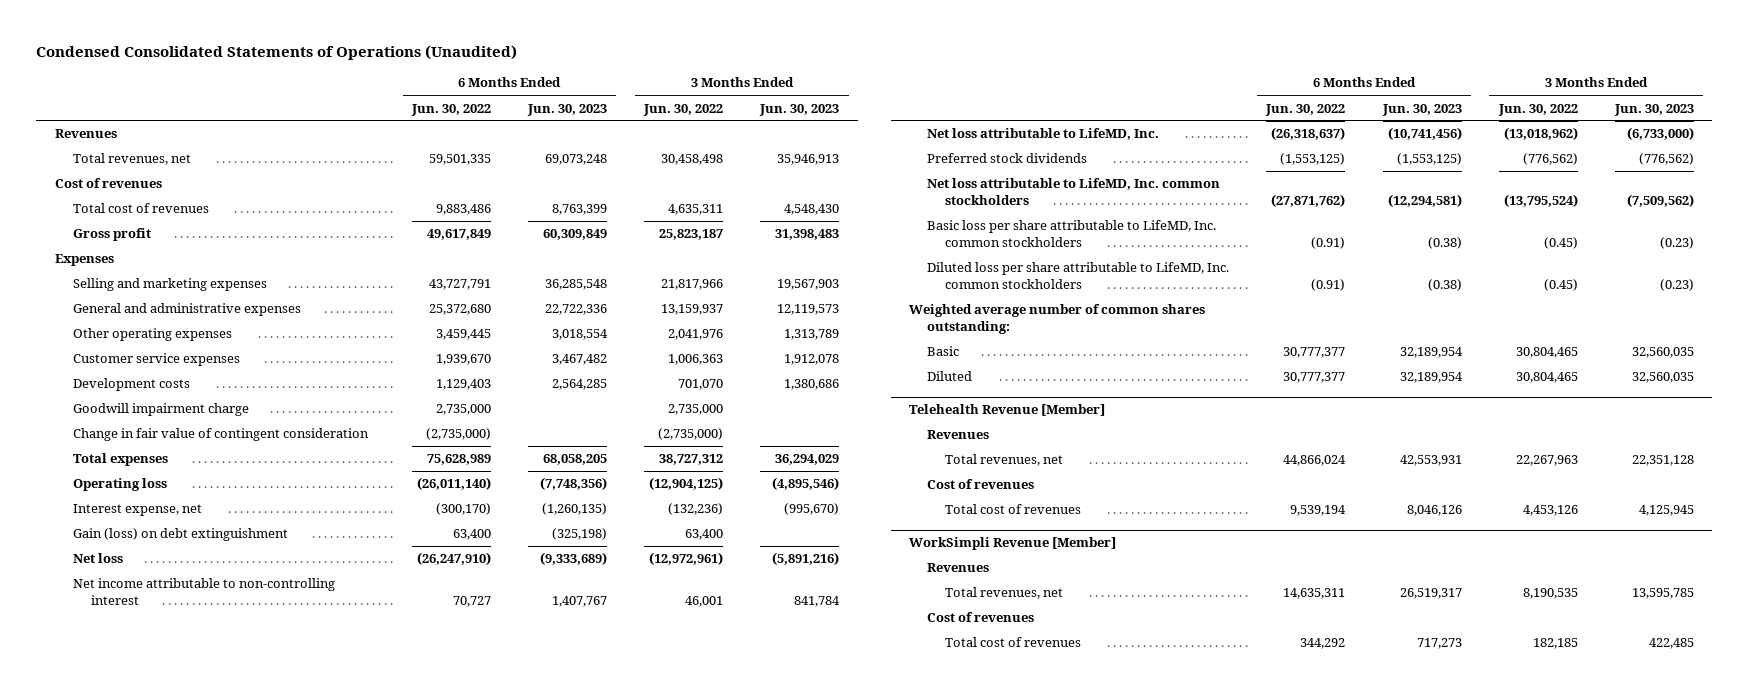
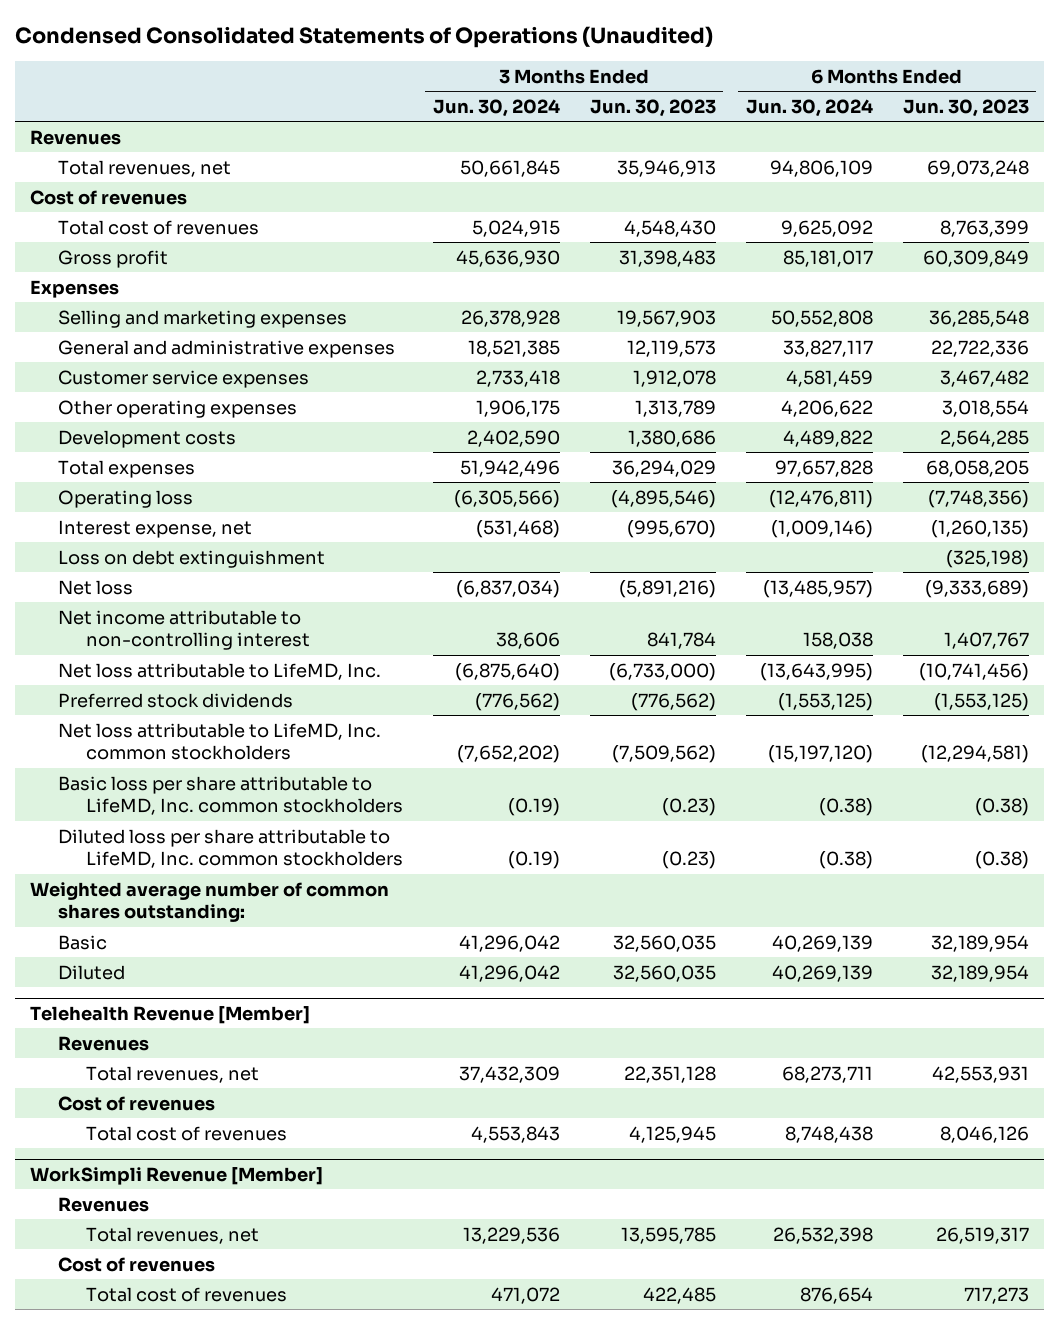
[410,103,491,116] Jun. 30, 2022 -> none
[643,103,724,116] Jun. 30, 2022 -> none
none -> [432,98,560,117] Jun. 30, 2024
none -> [745,98,873,117] Jun. 30, 2024
[72,328,232,342] Other operating expenses -> [57,399,297,418] Other operating expenses
[72,403,249,417] Goodwill impairment charge -> none
[72,428,369,442] Change in fair value of contingent consideration -> none
[72,528,288,542] Gain (loss) on debt extinguishment -> [57,549,325,568] Loss on debt extinguishment

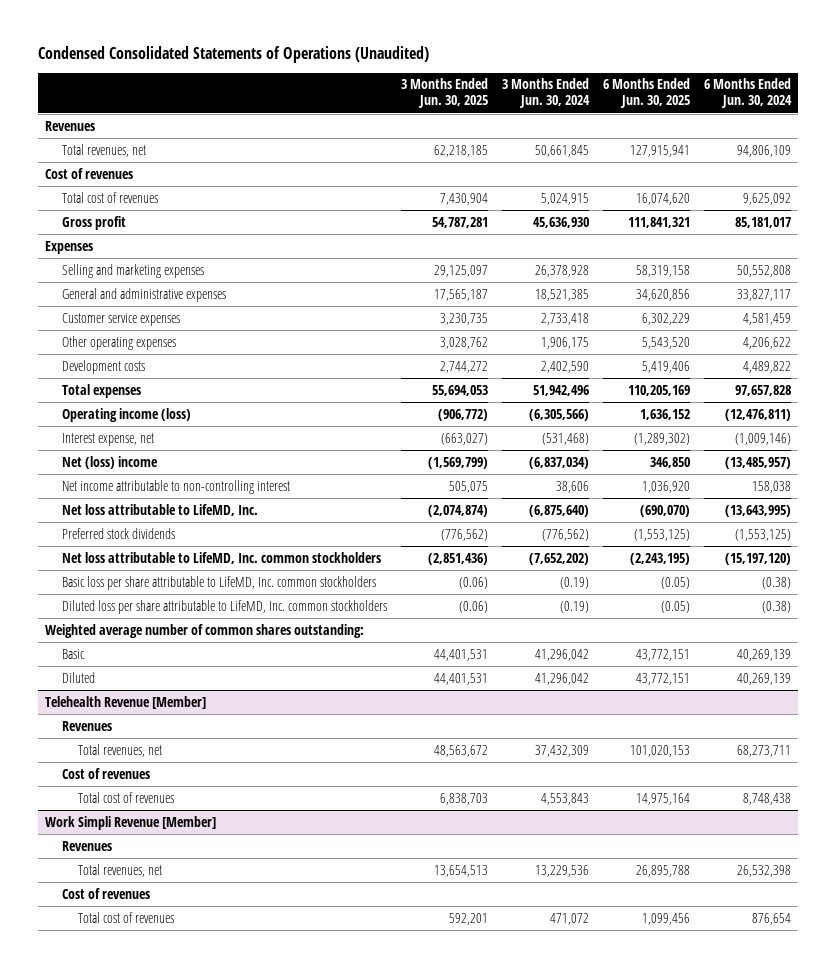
[589,98,716,117] Jun. 30, 2023 -> none
[902,98,1029,117] Jun. 30, 2023 -> none
none -> [400,78,488,109] 3 Months Ended Jun. 30, 2025
none -> [602,78,690,109] 6 Months Ended Jun. 30, 2025
[57,489,193,508] Operating loss -> [61,407,191,422] Operating income (loss)
[57,549,325,568] Loss on debt extinguishment -> none
[57,579,133,595] Net loss -> [61,455,158,469] Net (loss) income
[29,1166,323,1185] WorkSimpli Revenue [Member] -> [45,815,217,830] Work Simpli Revenue [Member]

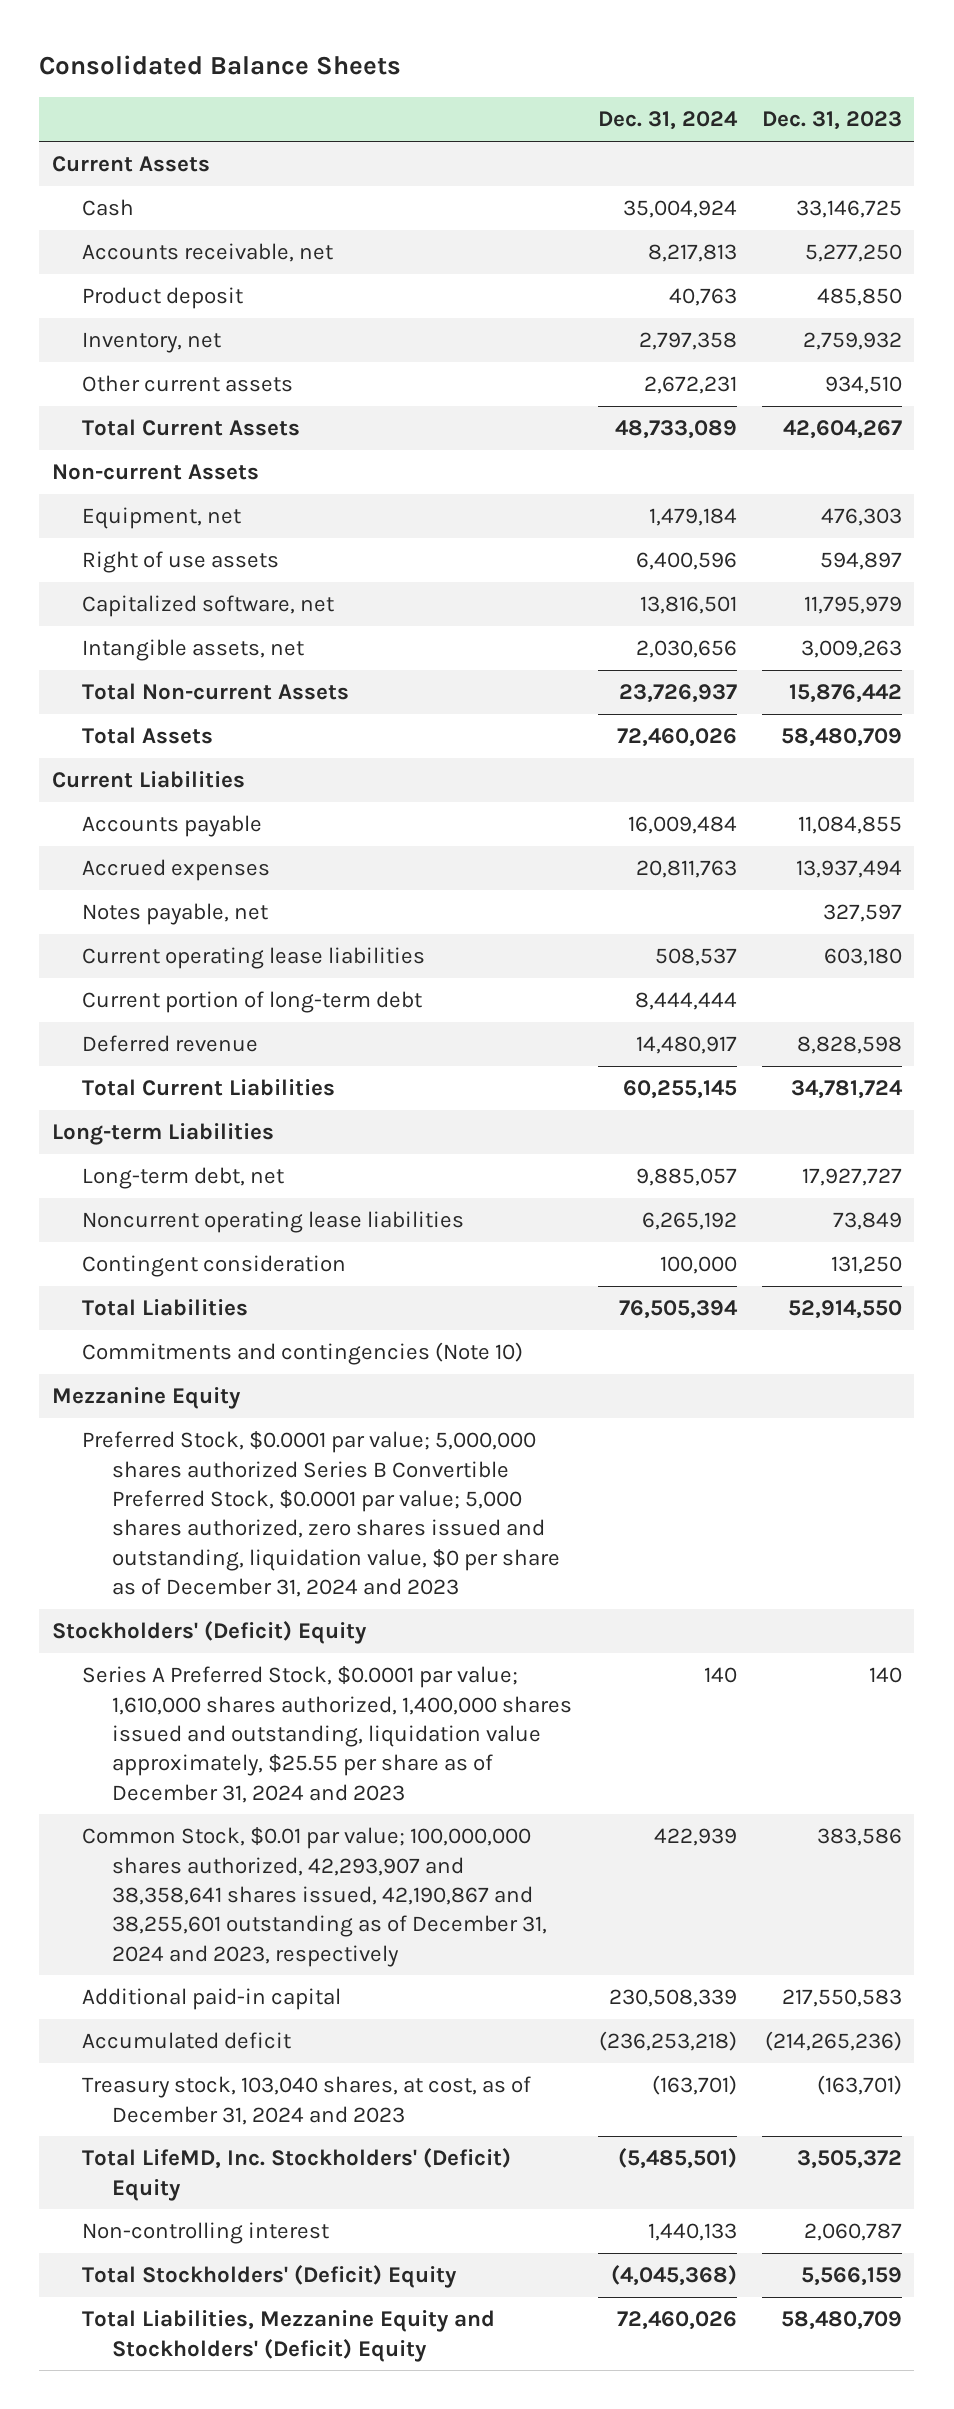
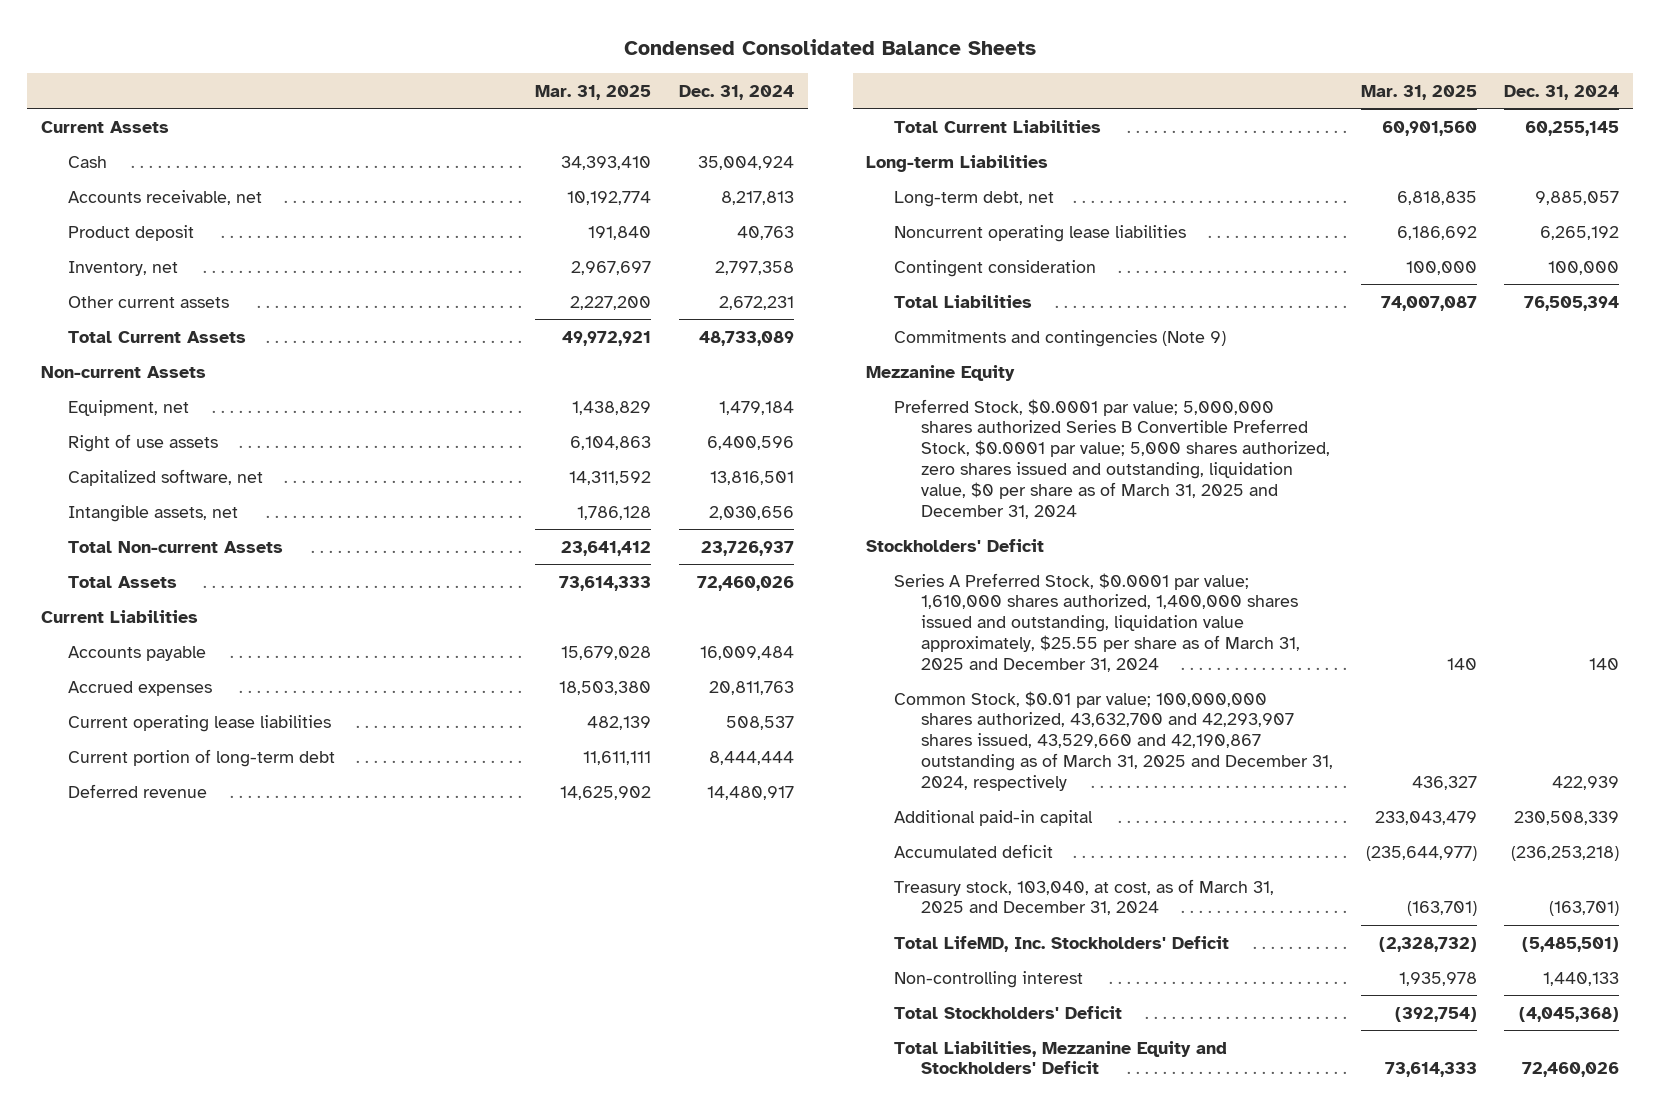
[39,55,402,76] Consolidated Balance Sheets -> [624,39,1037,56] Condensed Consolidated Balance Sheets
[761,111,902,131] Dec. 31, 2023 -> none
none -> [535,84,652,100] Mar. 31, 2025
[82,903,269,926] Notes payable, net -> none
[82,1342,524,1366] Commitments and contingencies (Note 10) -> [893,329,1226,347] Commitments and contingencies (Note 9)
[82,1431,561,1597] Preferred Stock, $0.0001 par value; 5,000,000 shares authorized Series B Convertible Preferred Stock, $0.0001 par value; 5,000 shares authorized, zero shares issued and outstanding, liquidation value, $0 per share as of December 31, 2024 and 2023 -> [893,398,1330,519] Preferred Stock, $0.0001 par value; 5,000,000 shares authorized Series B Convertible Preferred Stock, $0.0001 par value; 5,000 shares authorized, zero shares issued and outstanding, liquidation value, $0 per share as of March 31, 2025 and December 31, 2024
[51,1621,367,1645] Stockholders' (Deficit) Equity -> [866,538,1045,552] Stockholders' Deficit
[82,1666,573,1803] Series A Preferred Stock, $0.0001 par value; 1,610,000 shares authorized, 1,400,000 shares issued and outstanding, liquidation value approximately, $25.55 per share as of December 31, 2024 and 2023 -> [893,572,1300,672] Series A Preferred Stock, $0.0001 par value; 1,610,000 shares authorized, 1,400,000 shares issued and outstanding, liquidation value approximately, $25.55 per share as of March 31, 2025 and December 31, 2024
[82,1827,548,1967] Common Stock, $0.01 par value; 100,000,000 shares authorized, 42,293,907 and 38,358,641 shares issued, 42,190,867 and 38,255,601 outstanding as of December 31, 2024 and 2023, respectively -> [893,690,1333,791] Common Stock, $0.01 par value; 100,000,000 shares authorized, 43,632,700 and 42,293,907 shares issued, 43,529,660 and 42,190,867 outstanding as of March 31, 2025 and December 31, 2024, respectively
[82,2076,532,2125] Treasury stock, 103,040 shares, at cost, as of December 31, 2024 and 2023 -> [893,878,1274,916] Treasury stock, 103,040, at cost, as of March 31, 2025 and December 31, 2024
[82,2148,512,2201] Total LifeMD, Inc. Stockholders' (Deficit) Equity -> [893,935,1229,952] Total LifeMD, Inc. Stockholders' Deficit
[82,2265,458,2289] Total Stockholders' (Deficit) Equity -> [893,1005,1122,1019] Total Stockholders' Deficit
[82,2310,496,2362] Total Liabilities, Mezzanine Equity and Stockholders' (Deficit) Equity -> [893,1040,1227,1075] Total Liabilities, Mezzanine Equity and Stockholders' Deficit

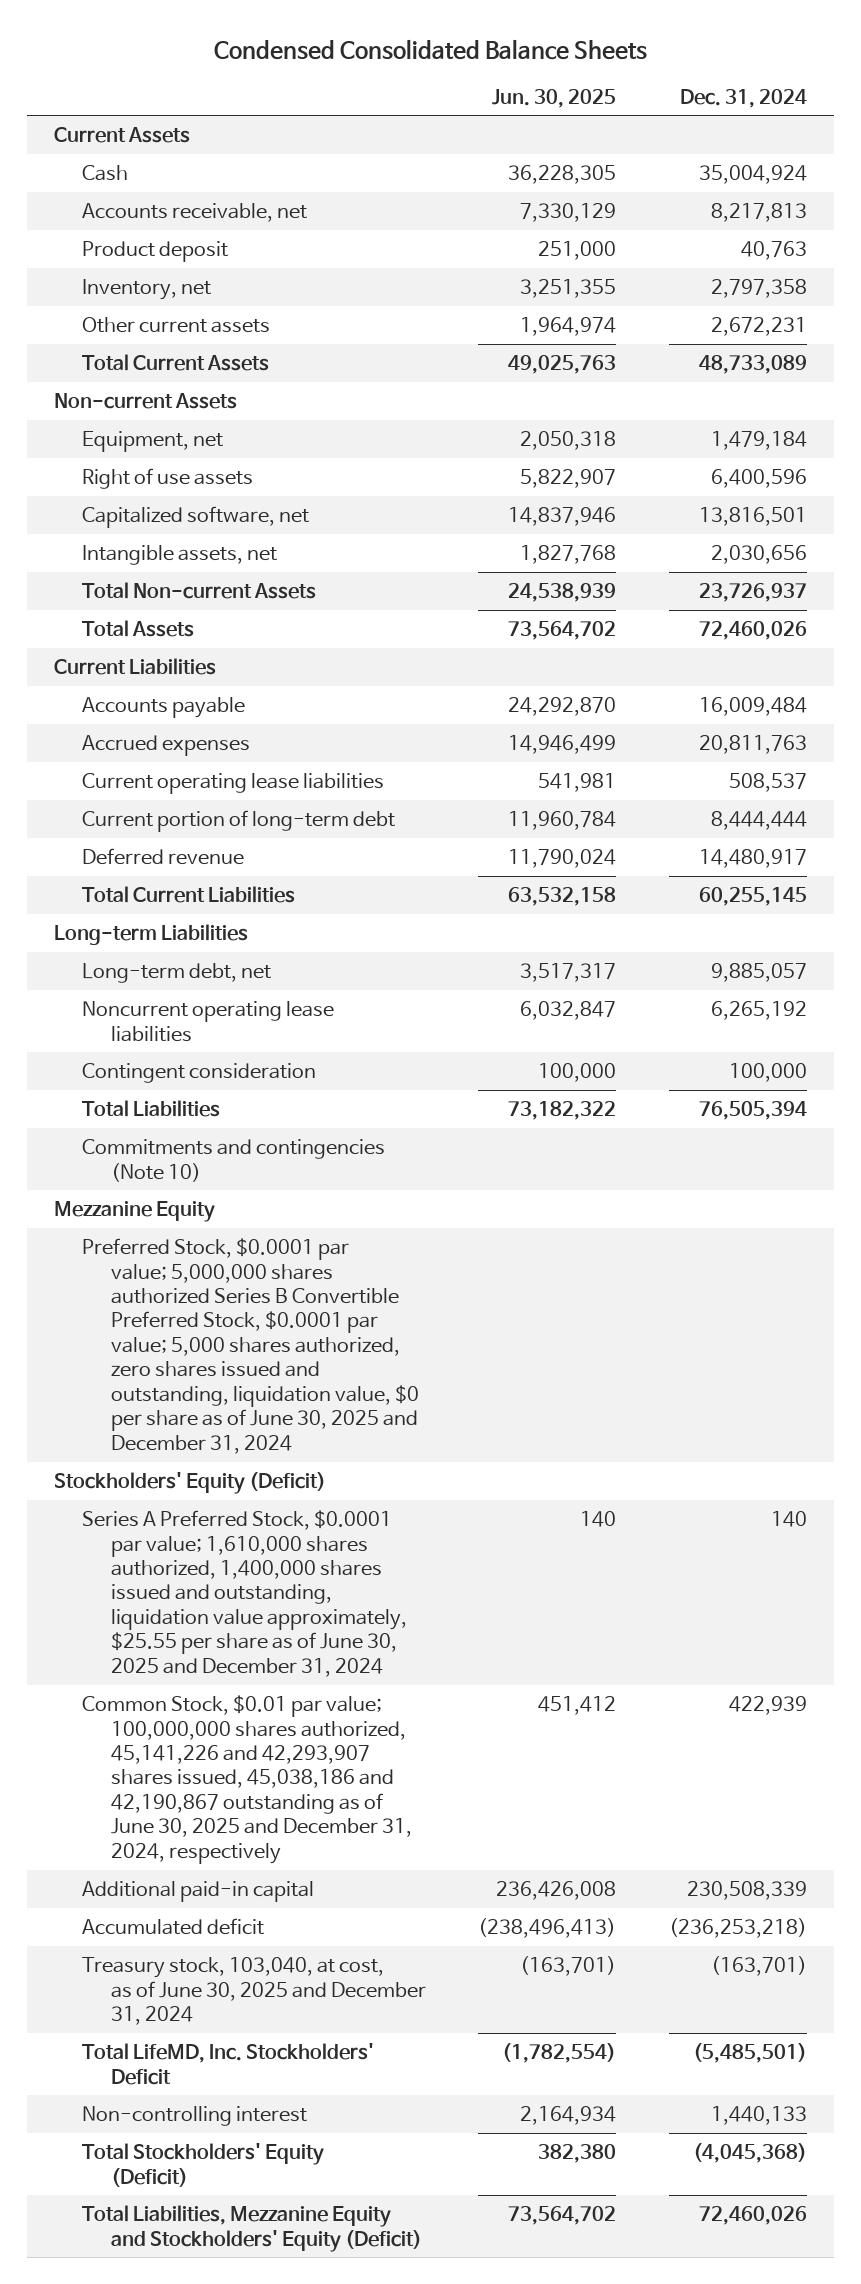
[535,84,652,100] Mar. 31, 2025 -> none
none -> [492,88,617,108] Jun. 30, 2025
[893,329,1226,347] Commitments and contingencies (Note 9) -> [82,1139,386,1182] Commitments and contingencies (Note 10)
[893,398,1330,519] Preferred Stock, $0.0001 par value; 5,000,000 shares authorized Series B Convertible Preferred Stock, $0.0001 par value; 5,000 shares authorized, zero shares issued and outstanding, liquidation value, $0 per share as of March 31, 2025 and December 31, 2024 -> [82,1238,419,1454] Preferred Stock, $0.0001 par value; 5,000,000 shares authorized Series B Convertible Preferred Stock, $0.0001 par value; 5,000 shares authorized, zero shares issued and outstanding, liquidation value, $0 per share as of June 30, 2025 and December 31, 2024
[866,538,1045,552] Stockholders' Deficit -> [53,1472,326,1495] Stockholders' Equity (Deficit)
[893,572,1300,672] Series A Preferred Stock, $0.0001 par value; 1,610,000 shares authorized, 1,400,000 shares issued and outstanding, liquidation value approximately, $25.55 per share as of March 31, 2025 and December 31, 2024 -> [82,1510,407,1677] Series A Preferred Stock, $0.0001 par value; 1,610,000 shares authorized, 1,400,000 shares issued and outstanding, liquidation value approximately, $25.55 per share as of June 30, 2025 and December 31, 2024
[893,690,1333,791] Common Stock, $0.01 par value; 100,000,000 shares authorized, 43,632,700 and 42,293,907 shares issued, 43,529,660 and 42,190,867 outstanding as of March 31, 2025 and December 31, 2024, respectively -> [82,1695,412,1864] Common Stock, $0.01 par value; 100,000,000 shares authorized, 45,141,226 and 42,293,907 shares issued, 45,038,186 and 42,190,867 outstanding as of June 30, 2025 and December 31, 2024, respectively
[893,878,1274,916] Treasury stock, 103,040, at cost, as of March 31, 2025 and December 31, 2024 -> [82,1957,426,2025] Treasury stock, 103,040, at cost, as of June 30, 2025 and December 31, 2024
[893,1005,1122,1019] Total Stockholders' Deficit -> [82,2143,325,2187] Total Stockholders' Equity (Deficit)
[893,1040,1227,1075] Total Liabilities, Mezzanine Equity and Stockholders' Deficit -> [82,2205,422,2252] Total Liabilities, Mezzanine Equity and Stockholders' Equity (Deficit)

